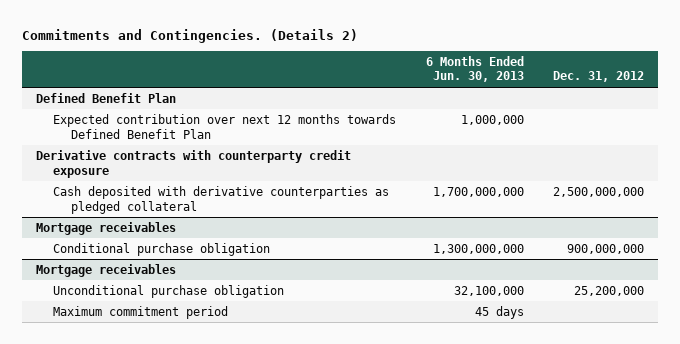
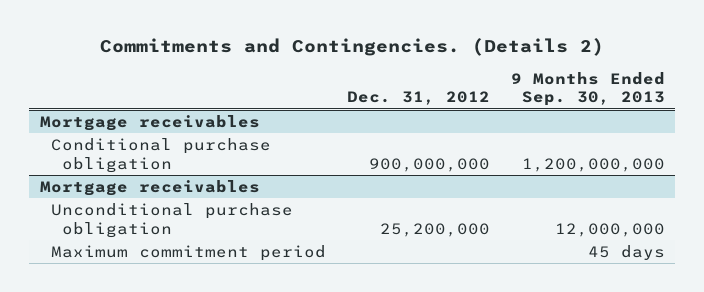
[425,55,524,83] 6 Months Ended Jun. 30, 2013 -> none
none -> [510,71,665,107] 9 Months Ended Sep. 30, 2013
[36,92,177,103] Defined Benefit Plan -> none
[53,113,397,139] Expected contribution over next 12 months towards Defined Benefit Plan -> none
[36,149,352,178] Derivative contracts with counterparty credit exposure -> none
[53,185,390,214] Cash deposited with derivative counterparties as pledged collateral -> none

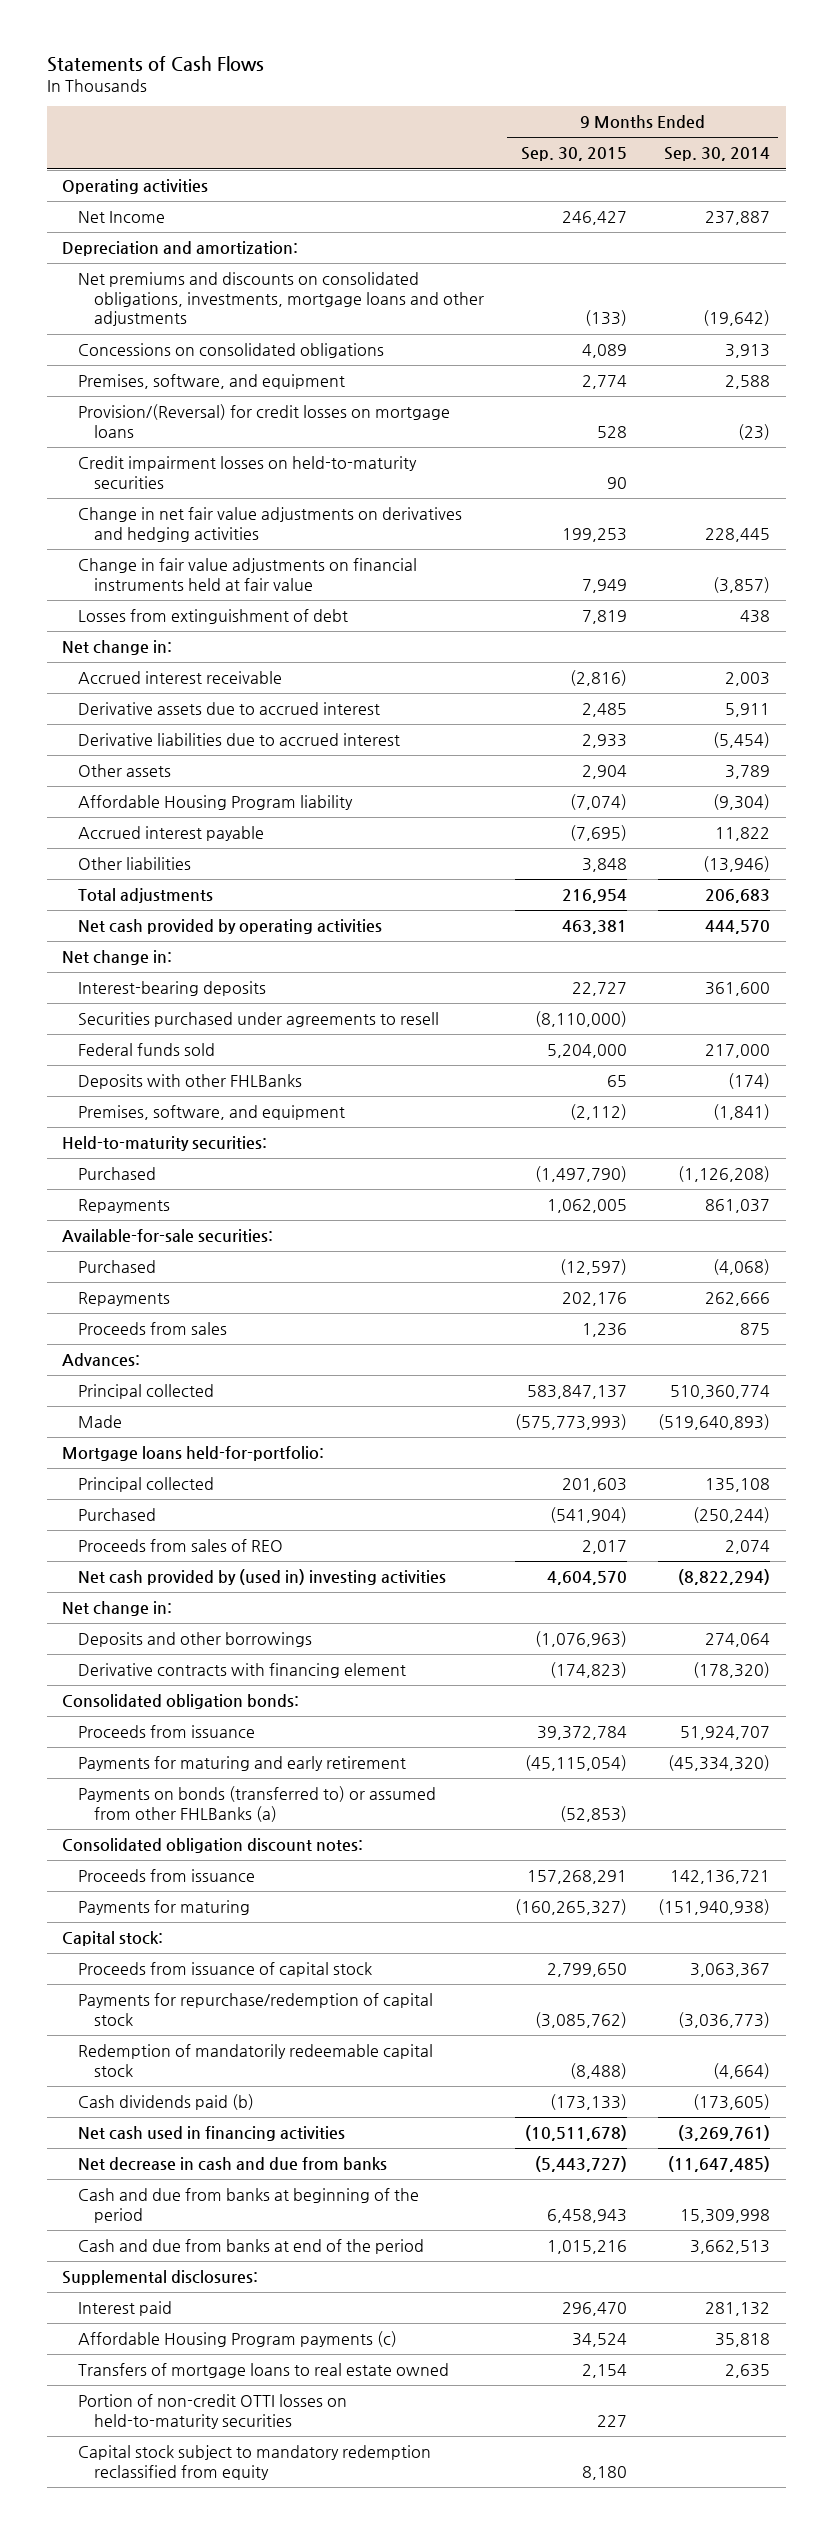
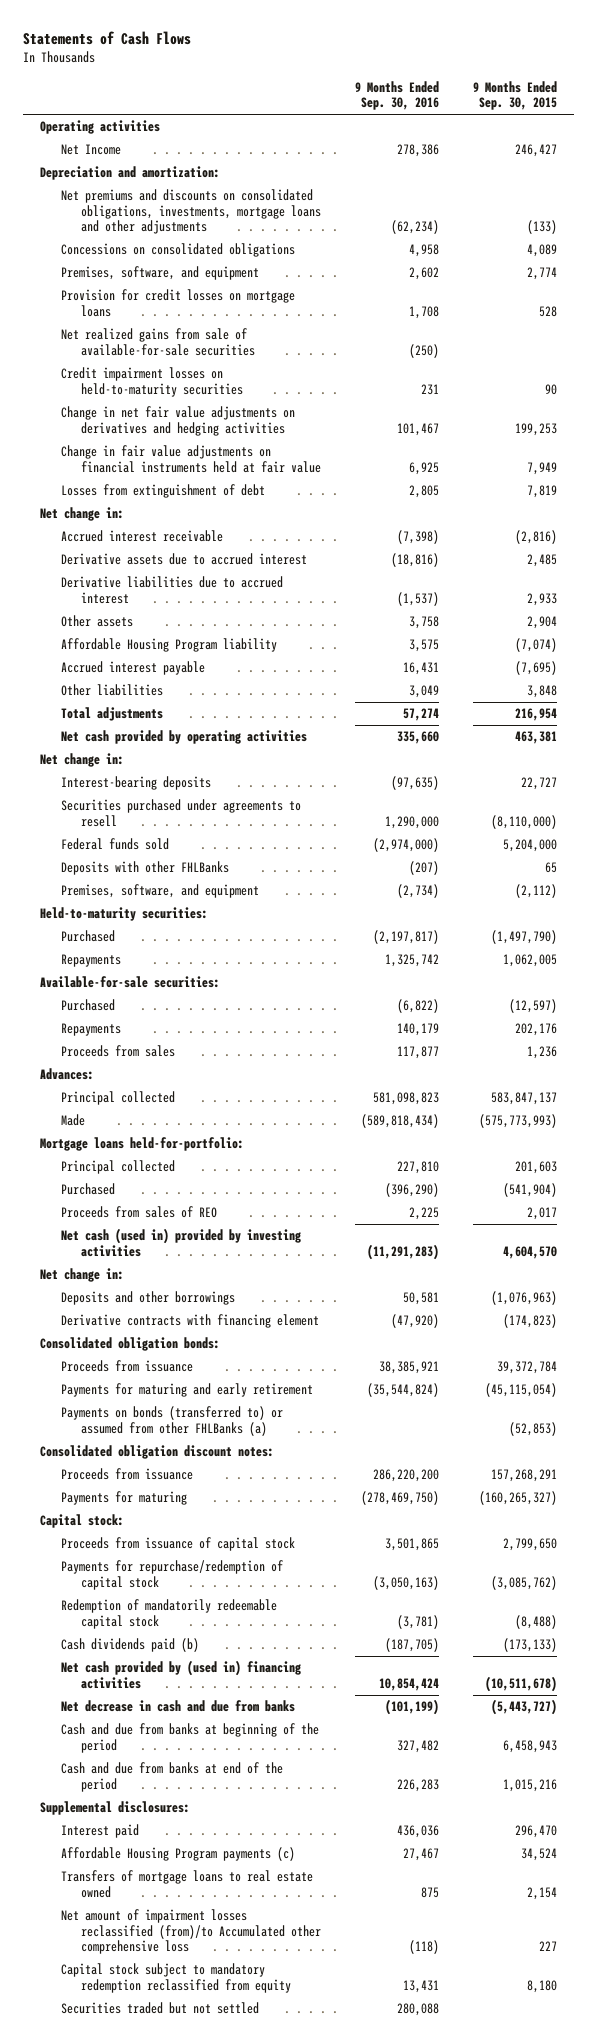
[664,147,771,162] Sep. 30, 2014 -> none
none -> [354,80,439,111] 9 Months Ended Sep. 30, 2016
[77,403,450,438] Provision/(Reversal) for credit losses on mortgage loans -> [60,289,295,317] Provision for credit losses on mortgage loans
none -> [60,328,255,356] Net realized gains from sale of available-for-sale securities
[77,1568,446,1585] Net cash provided by (used in) investing activities -> [60,1228,301,1257] Net cash (used in) provided by investing activities
[77,2125,345,2141] Net cash used in financing activities -> [60,1660,301,1689] Net cash provided by (used in) financing activities
[77,2393,347,2429] Portion of non-credit OTTI losses on held-to-maturity securities -> [60,1909,321,1954] Net amount of impairment losses reclassified (from)/to Accumulated other comprehensive loss
none -> [60,2002,259,2015] Securities traded but not settled

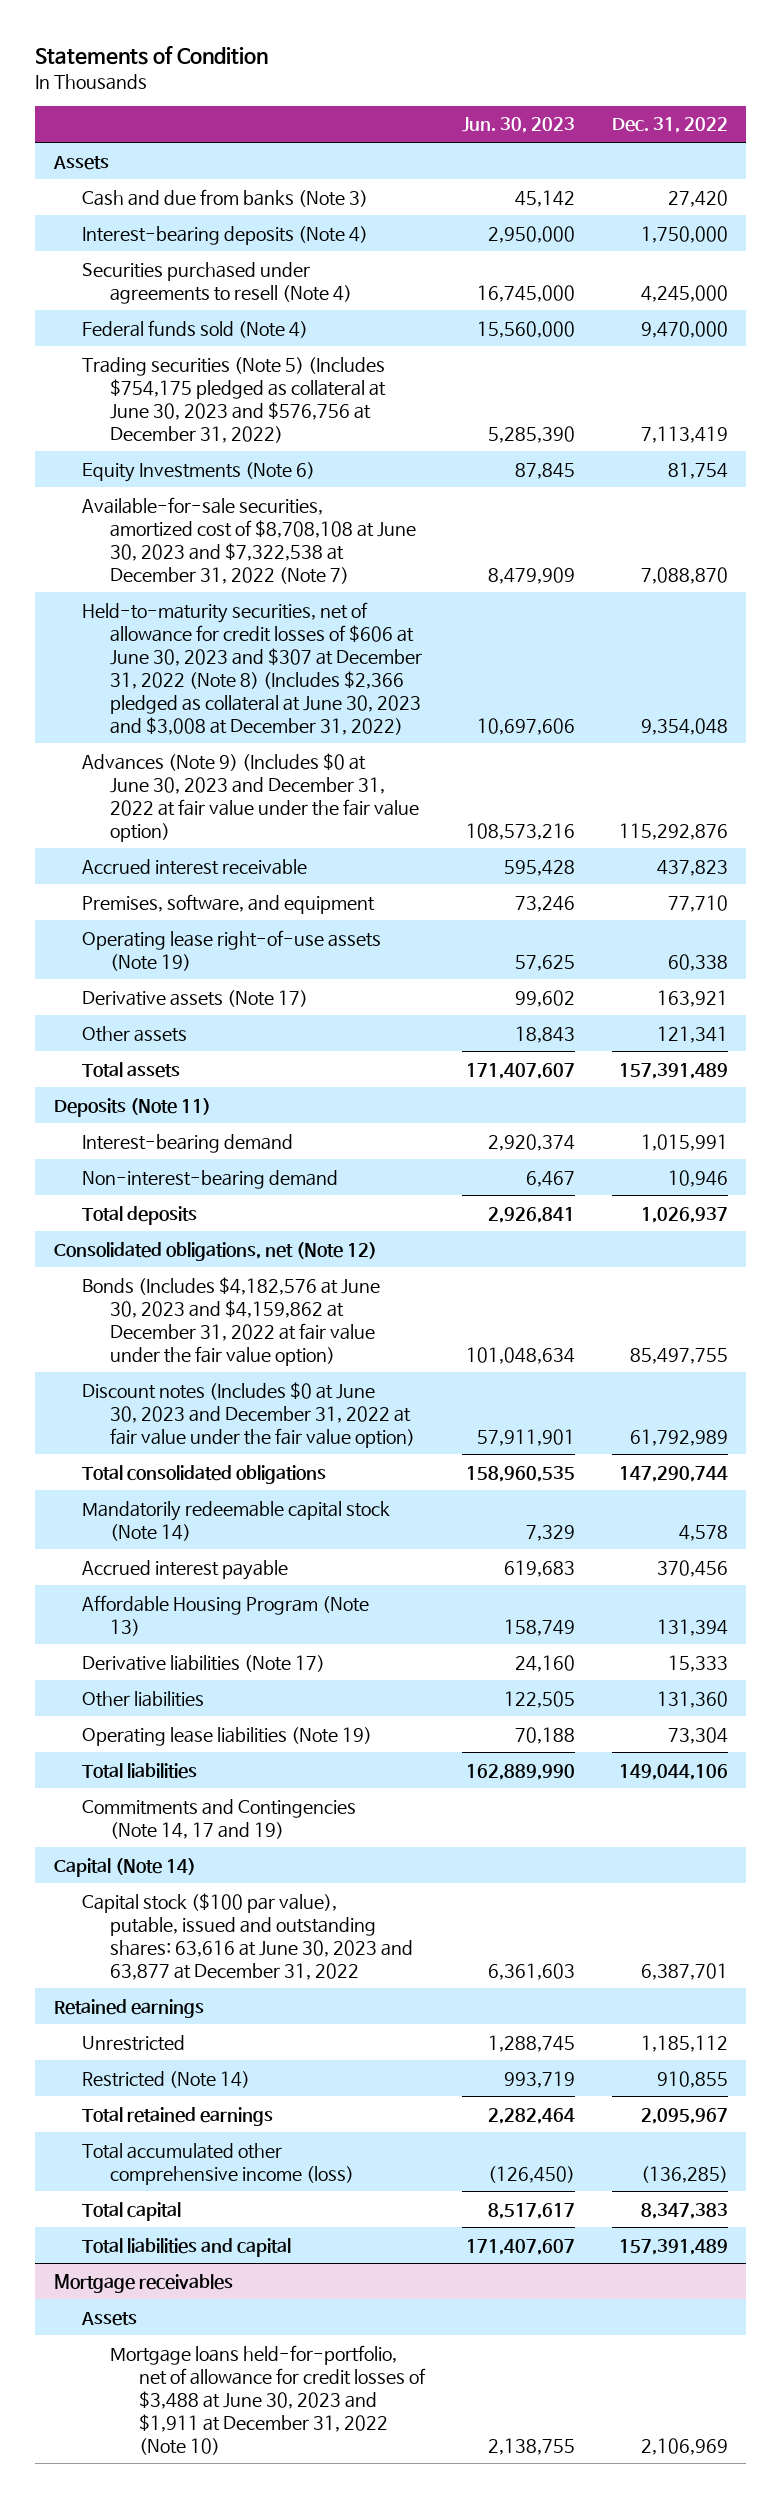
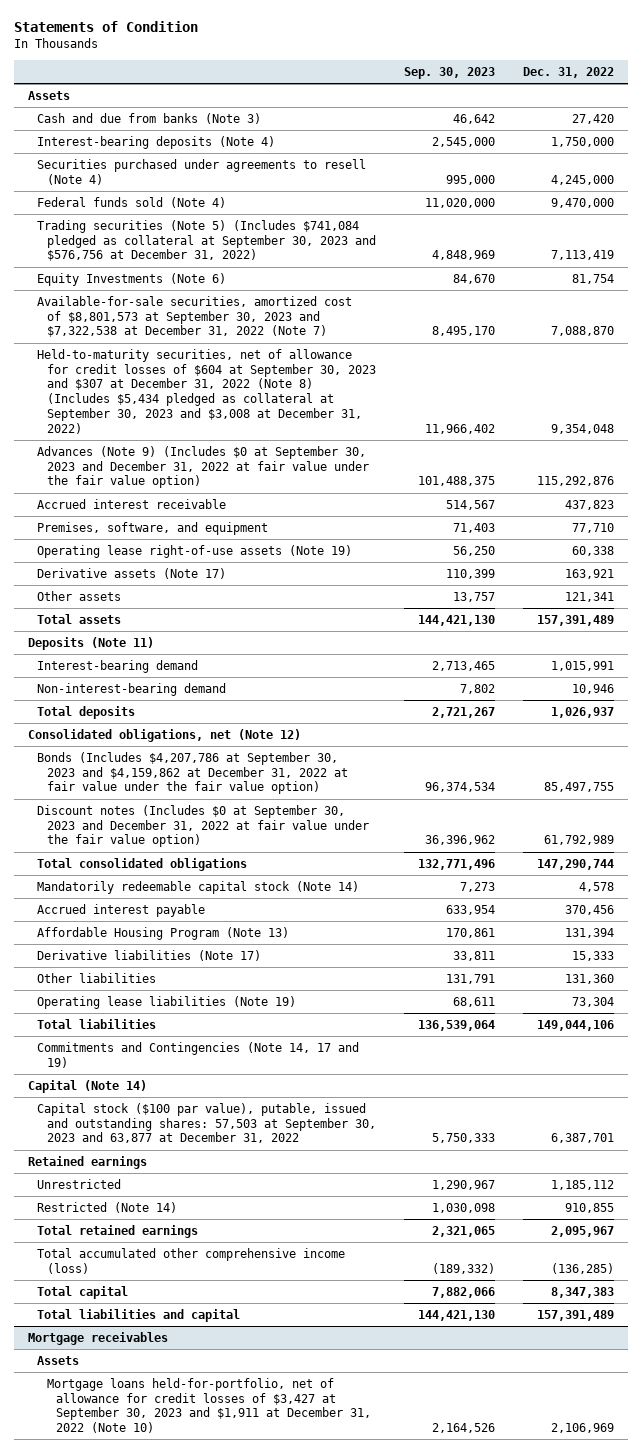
[461,117,575,134] Jun. 30, 2023 -> none
none -> [403,66,495,79] Sep. 30, 2023
[81,356,387,443] Trading securities (Note 5) (Includes $754,175 pledged as collateral at June 30, 2023 and $576,756 at December 31, 2022) -> [37,219,376,262] Trading securities (Note 5) (Includes $741,084 pledged as collateral at September 30, 2023 and $576,756 at December 31, 2022)
[81,496,417,584] Available-for-sale securities, amortized cost of $8,708,108 at June 30, 2023 and $7,322,538 at December 31, 2022 (Note 7) -> [37,295,353,338] Available-for-sale securities, amortized cost of $8,801,573 at September 30, 2023 and $7,322,538 at December 31, 2022 (Note 7)
[81,601,423,735] Held-to-maturity securities, net of allowance for credit losses of $606 at June 30, 2023 and $307 at December 31, 2022 (Note 8) (Includes $2,366 pledged as collateral at June 30, 2023 and $3,008 at December 31, 2022) -> [37,348,376,434] Held-to-maturity securities, net of allowance for credit losses of $604 at September 30, 2023 and $307 at December 31, 2022 (Note 8) (Includes $5,434 pledged as collateral at September 30, 2023 and $3,008 at December 31, 2022)
[81,752,420,842] Advances (Note 9) (Includes $0 at June 30, 2023 and December 31, 2022 at fair value under the fair value option) -> [37,445,369,489] Advances (Note 9) (Includes $0 at September 30, 2023 and December 31, 2022 at fair value under the fair value option)
[81,1276,380,1366] Bonds (Includes $4,182,576 at June 30, 2023 and $4,159,862 at December 31, 2022 at fair value under the fair value option) -> [37,751,348,795] Bonds (Includes $4,207,786 at September 30, 2023 and $4,159,862 at December 31, 2022 at fair value under the fair value option)
[81,1381,416,1448] Discount notes (Includes $0 at June 30, 2023 and December 31, 2022 at fair value under the fair value option) -> [37,804,369,848] Discount notes (Includes $0 at September 30, 2023 and December 31, 2022 at fair value under the fair value option)
[81,1892,414,1980] Capital stock ($100 par value), putable, issued and outstanding shares: 63,616 at June 30, 2023 and 63,877 at December 31, 2022 -> [37,1102,376,1144] Capital stock ($100 par value), putable, issued and outstanding shares: 57,503 at September 30, 2023 and 63,877 at December 31, 2022
[110,2344,426,2455] Mortgage loans held-for-portfolio, net of allowance for credit losses of $3,488 at June 30, 2023 and $1,911 at December 31, 2022 (Note 10) -> [46,1377,372,1434] Mortgage loans held-for-portfolio, net of allowance for credit losses of $3,427 at September 30, 2023 and $1,911 at December 31, 2022 (Note 10)

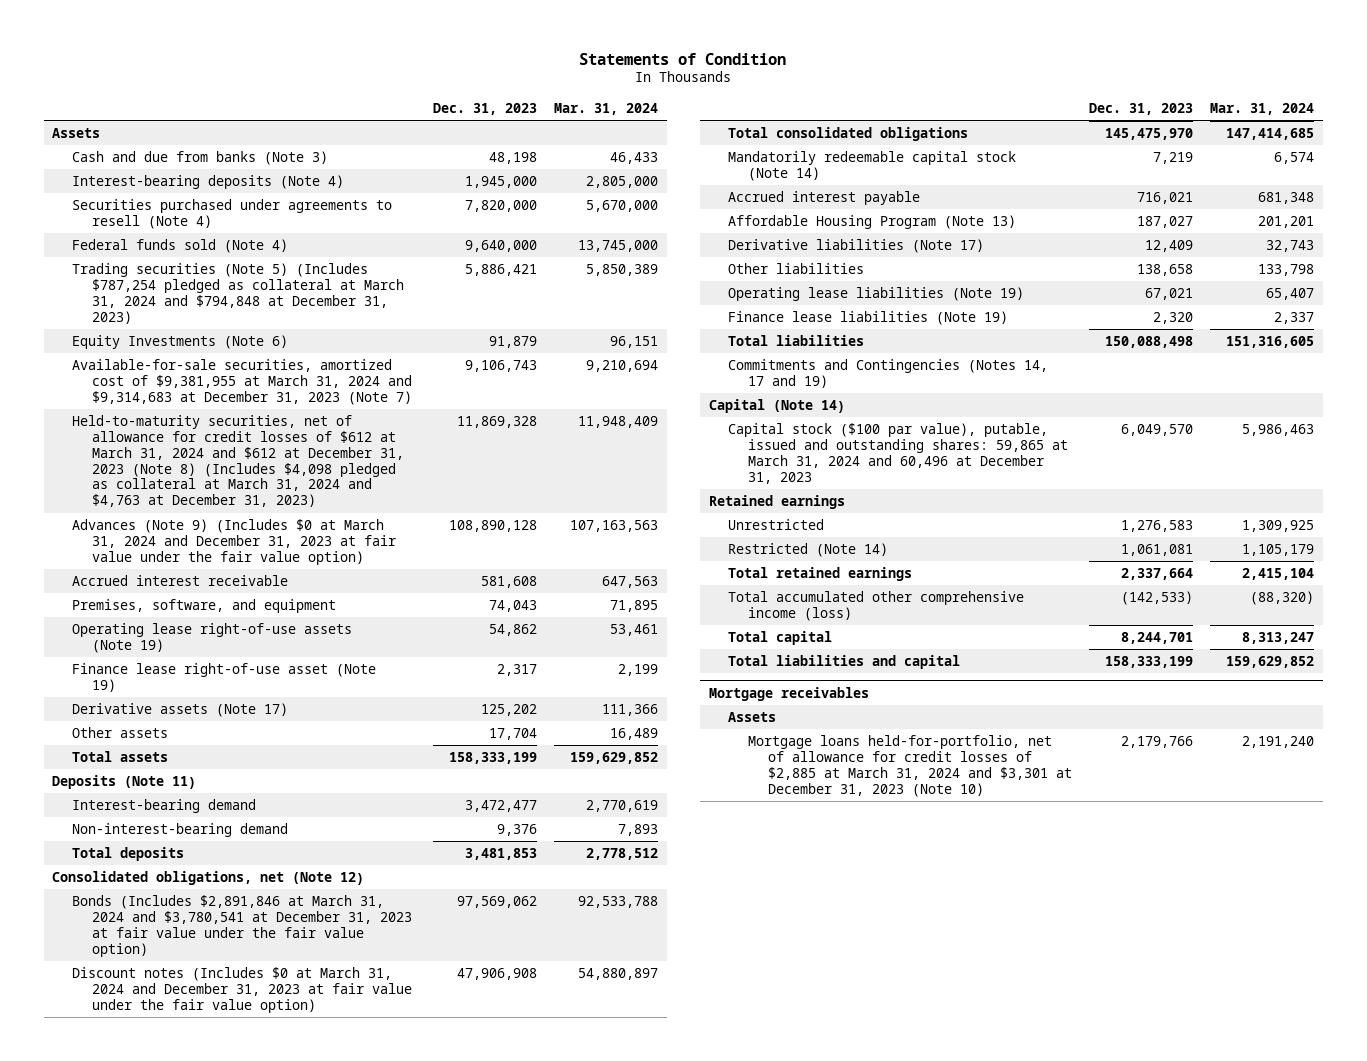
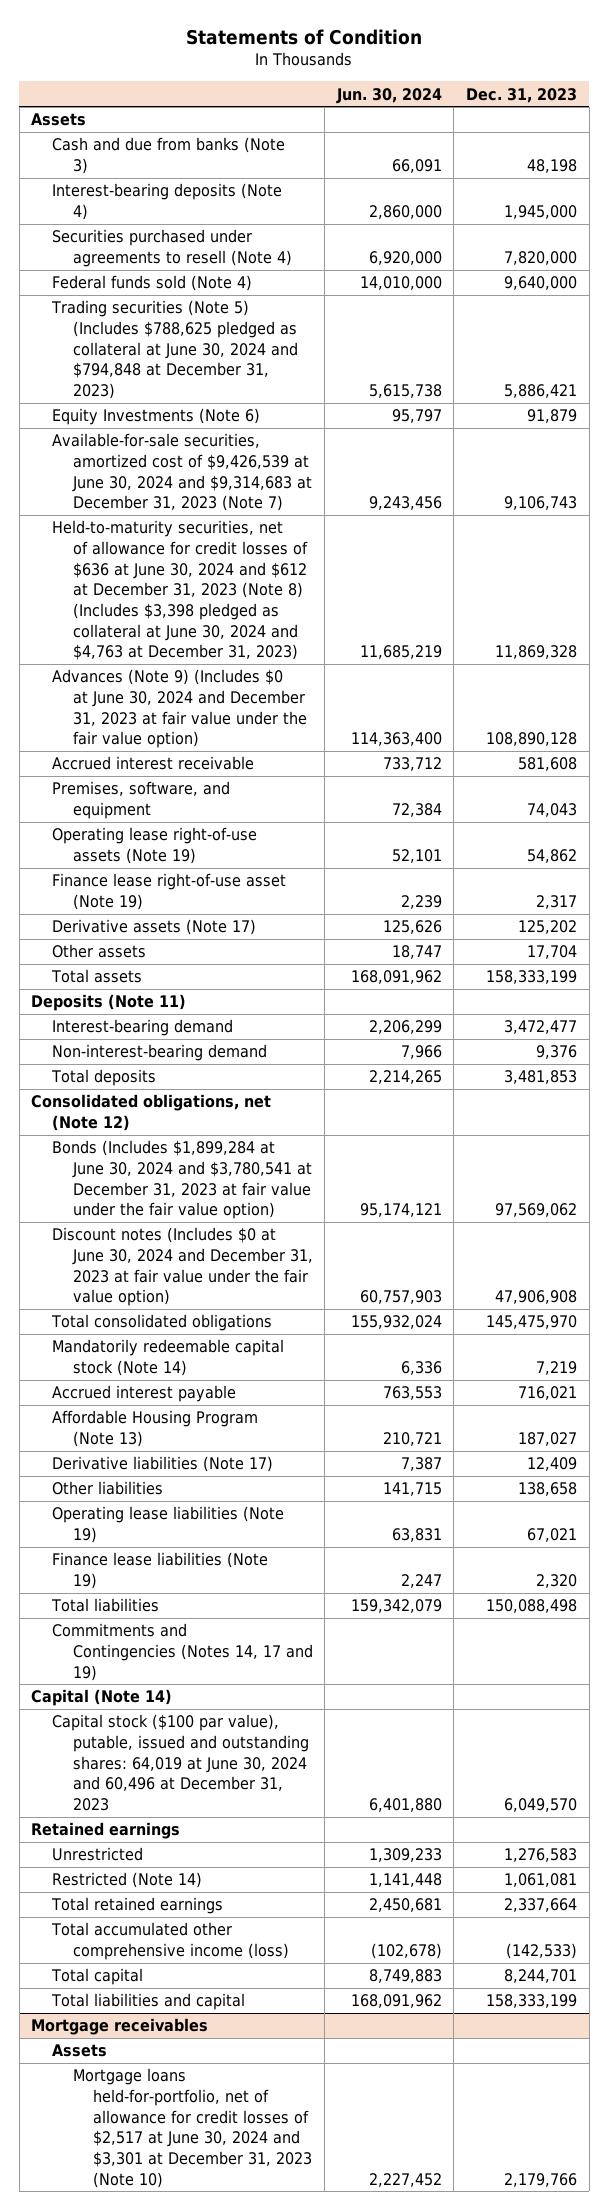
[554,102,659,115] Mar. 31, 2024 -> none
none -> [335,87,442,104] Jun. 30, 2024
[72,262,404,324] Trading securities (Note 5) (Includes $787,254 pledged as collateral at March 31, 2024 and $794,848 at December 31, 2023) -> [50,300,298,399] Trading securities (Note 5) (Includes $788,625 pledged as collateral at June 30, 2024 and $794,848 at December 31, 2023)
[72,358,412,405] Available-for-sale securities, amortized cost of $9,381,955 at March 31, 2024 and $9,314,683 at December 31, 2023 (Note 7) -> [51,433,312,512] Available-for-sale securities, amortized cost of $9,426,539 at June 30, 2024 and $9,314,683 at December 31, 2023 (Note 7)
[72,414,404,508] Held-to-maturity securities, net of allowance for credit losses of $612 at March 31, 2024 and $612 at December 31, 2023 (Note 8) (Includes $4,098 pledged as collateral at March 31, 2024 and $4,763 at December 31, 2023) -> [51,520,308,661] Held-to-maturity securities, net of allowance for credit losses of $636 at June 30, 2024 and $612 at December 31, 2023 (Note 8) (Includes $3,398 pledged as collateral at June 30, 2024 and $4,763 at December 31, 2023)
[72,518,396,565] Advances (Note 9) (Includes $0 at March 31, 2024 and December 31, 2023 at fair value under the fair value option) -> [51,669,307,749] Advances (Note 9) (Includes $0 at June 30, 2024 and December 31, 2023 at fair value under the fair value option)
[72,894,412,957] Bonds (Includes $2,891,846 at March 31, 2024 and $3,780,541 at December 31, 2023 at fair value under the fair value option) -> [51,1140,312,1220] Bonds (Includes $1,899,284 at June 30, 2024 and $3,780,541 at December 31, 2023 at fair value under the fair value option)
[72,966,412,1013] Discount notes (Includes $0 at March 31, 2024 and December 31, 2023 at fair value under the fair value option) -> [51,1227,313,1307] Discount notes (Includes $0 at June 30, 2024 and December 31, 2023 at fair value under the fair value option)
[728,422,1069,484] Capital stock ($100 par value), putable, issued and outstanding shares: 59,865 at March 31, 2024 and 60,496 at December 31, 2023 -> [51,1714,309,1811] Capital stock ($100 par value), putable, issued and outstanding shares: 64,019 at June 30, 2024 and 60,496 at December 31, 2023
[748,734,1072,797] Mortgage loans held-for-portfolio, net of allowance for credit losses of $2,885 at March 31, 2024 and $3,301 at December 31, 2023 (Note 10) -> [72,2068,313,2188] Mortgage loans held-for-portfolio, net of allowance for credit losses of $2,517 at June 30, 2024 and $3,301 at December 31, 2023 (Note 10)

